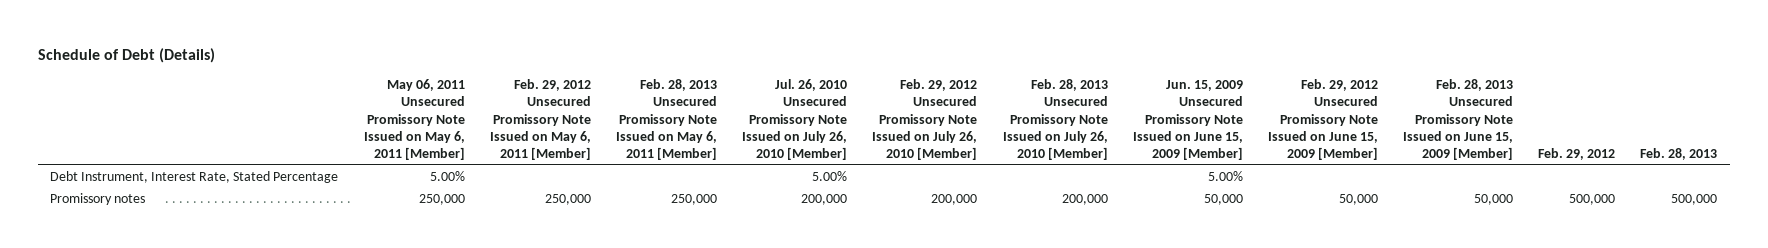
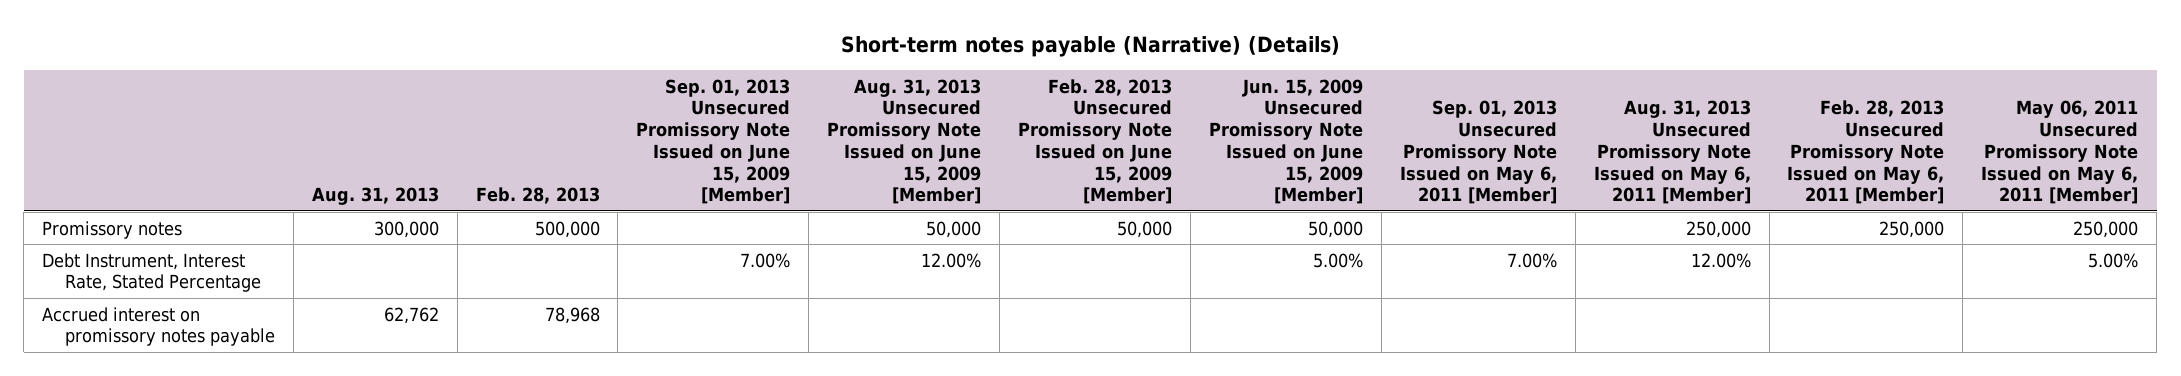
[37,47,215,63] Schedule of Debt (Details) -> [841,35,1341,57] Short-term notes payable (Narrative) (Details)
[489,79,591,161] Feb. 29, 2012 Unsecured Promissory Note Issued on May 6, 2011 [Member] -> none
[742,79,848,161] Jul. 26, 2010 Unsecured Promissory Note Issued on July 26, 2010 [Member] -> none
[872,79,978,161] Feb. 29, 2012 Unsecured Promissory Note Issued on July 26, 2010 [Member] -> none
[1002,79,1108,161] Feb. 28, 2013 Unsecured Promissory Note Issued on July 26, 2010 [Member] -> none
[1267,79,1378,161] Feb. 29, 2012 Unsecured Promissory Note Issued on June 15, 2009 [Member] -> none
[1538,148,1616,161] Feb. 29, 2012 -> none
none -> [311,187,439,206] Aug. 31, 2013
none -> [636,78,791,205] Sep. 01, 2013 Unsecured Promissory Note Issued on June 15, 2009 [Member]
none -> [827,78,982,205] Aug. 31, 2013 Unsecured Promissory Note Issued on June 15, 2009 [Member]
none -> [1399,100,1557,205] Sep. 01, 2013 Unsecured Promissory Note Issued on May 6, 2011 [Member]
none -> [1593,100,1751,205] Aug. 31, 2013 Unsecured Promissory Note Issued on May 6, 2011 [Member]
[50,171,339,184] Debt Instrument, Interest Rate, Stated Percentage -> [42,252,261,293] Debt Instrument, Interest Rate, Stated Percentage
none -> [42,306,275,347] Accrued interest on promissory notes payable

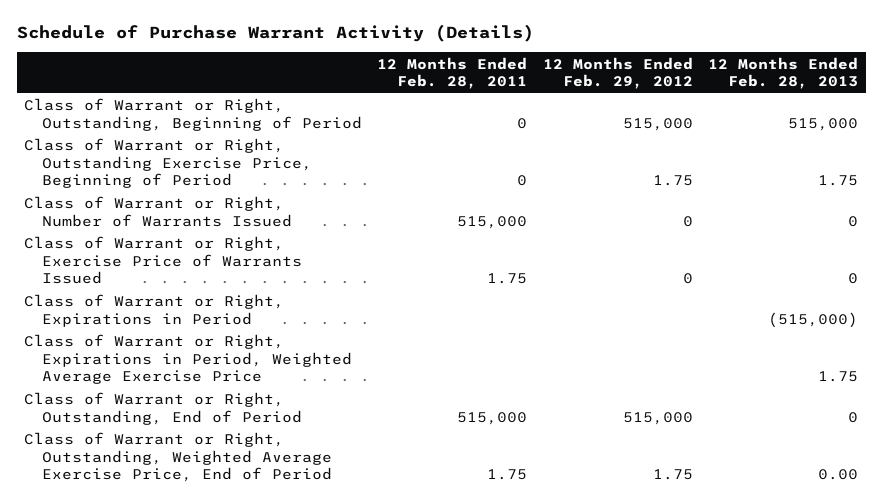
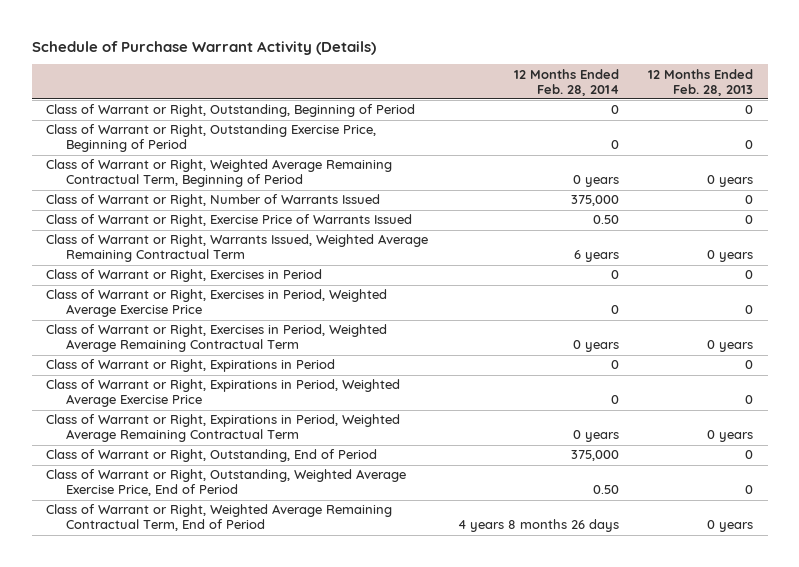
[377,56,528,90] 12 Months Ended Feb. 28, 2011 -> none
[542,56,693,90] 12 Months Ended Feb. 29, 2012 -> none
none -> [513,68,619,96] 12 Months Ended Feb. 28, 2014
[787,117,858,131] 515,000 -> [745,105,754,115] 0
[817,175,858,187] 1.75 -> [745,140,754,150] 0
none -> [46,159,393,188] Class of Warrant or Right, Weighted Average Remaining Contractual Term, Beginning of Period
none -> [46,234,429,263] Class of Warrant or Right, Warrants Issued, Weighted Average Remaining Contractual Term
none -> [46,269,323,283] Class of Warrant or Right, Exercises in Period
none -> [46,289,388,318] Class of Warrant or Right, Exercises in Period, Weighted Average Exercise Price
none -> [46,324,388,353] Class of Warrant or Right, Exercises in Period, Weighted Average Remaining Contractual Term
[767,311,858,328] (515,000) -> [745,360,754,370] 0
[817,371,858,383] 1.75 -> [745,395,754,405] 0
none -> [46,414,401,443] Class of Warrant or Right, Expirations in Period, Weighted Average Remaining Contractual Term
[817,469,858,481] 0.00 -> [745,485,754,495] 0
none -> [46,504,393,532] Class of Warrant or Right, Weighted Average Remaining Contractual Term, End of Period

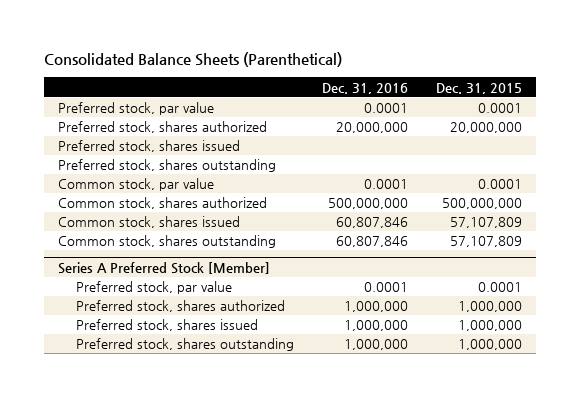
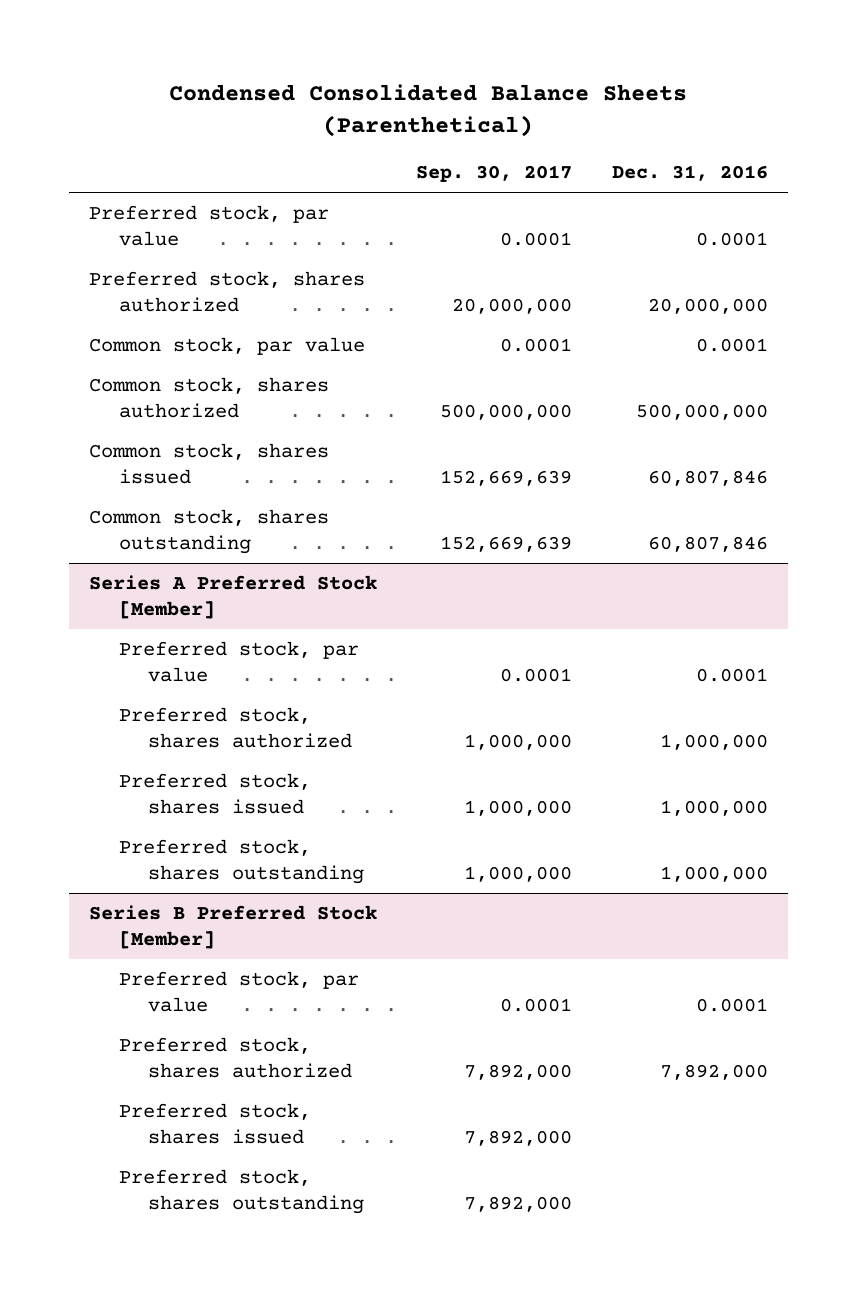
[43,52,342,68] Consolidated Balance Sheets (Parenthetical) -> [169,84,688,137] Condensed Consolidated Balance Sheets (Parenthetical)
[435,82,522,94] Dec. 31, 2015 -> none
none -> [416,165,573,183] Sep. 30, 2017
[57,140,240,153] Preferred stock, shares issued -> none
[57,159,276,173] Preferred stock, shares outstanding -> none
none -> [88,905,377,950] Series B Preferred Stock [Member]
none -> [118,971,359,1013] Preferred stock, par value
none -> [118,1037,353,1079] Preferred stock, shares authorized
none -> [118,1103,311,1145] Preferred stock, shares issued
none -> [118,1169,365,1215] Preferred stock, shares outstanding

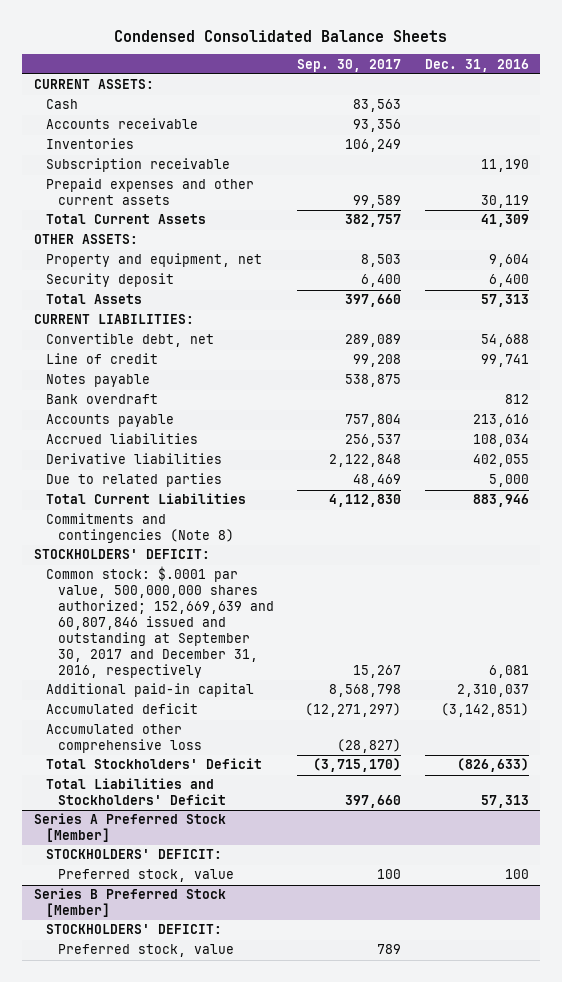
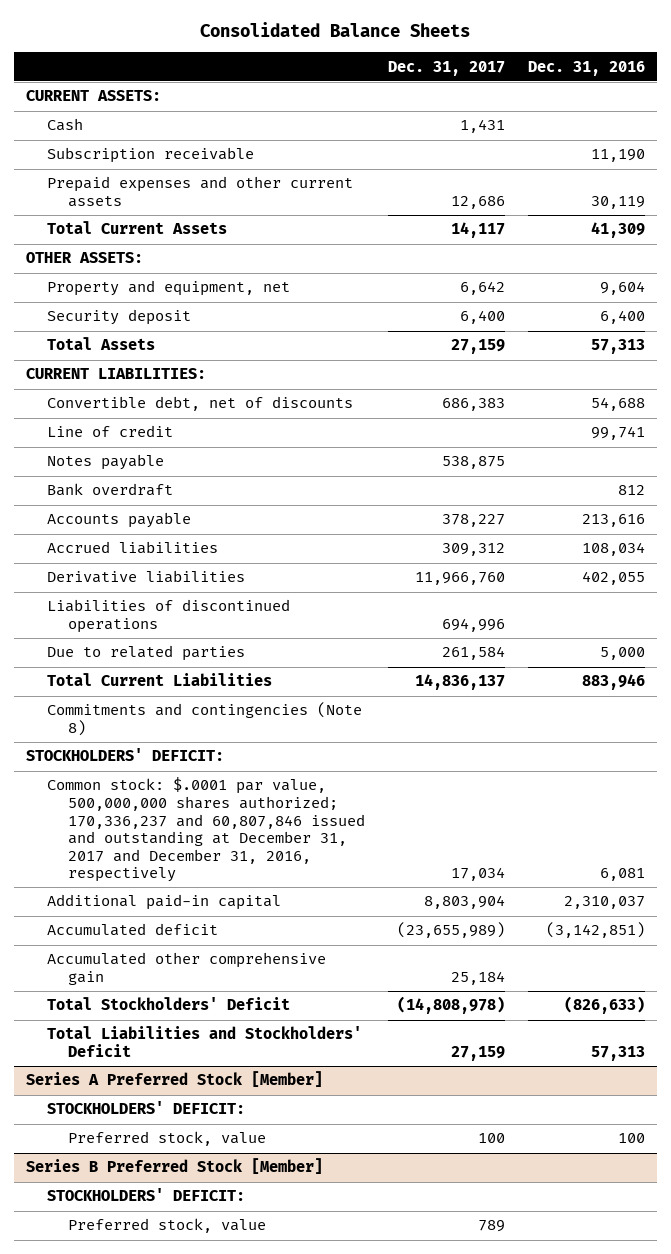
[114,29,448,42] Condensed Consolidated Balance Sheets -> [200,22,471,38] Consolidated Balance Sheets
[297,58,402,72] Sep. 30, 2017 -> none
none -> [388,60,506,76] Dec. 31, 2017
[45,118,198,130] Accounts receivable -> none
[45,138,134,150] Inventories -> none
[45,333,214,348] Convertible debt, net -> [46,396,353,412] Convertible debt, net of discounts
none -> [46,599,290,634] Liabilities of discontinued operations
[45,566,274,678] Common stock: $.0001 par value, 500,000,000 shares authorized; 152,669,639 and 60,807,846 issued and outstanding at September 30, 2017 and December 31, 2016, respectively -> [46,777,365,883] Common stock: $.0001 par value, 500,000,000 shares authorized; 170,336,237 and 60,807,846 issued and outstanding at December 31, 2017 and December 31, 2016, respectively
[45,724,202,754] Accumulated other comprehensive loss -> [46,952,326,986] Accumulated other comprehensive gain

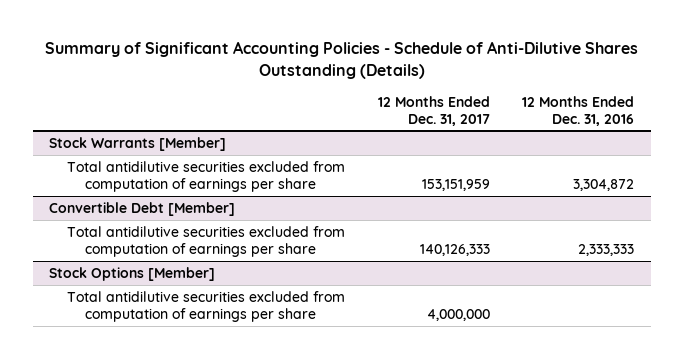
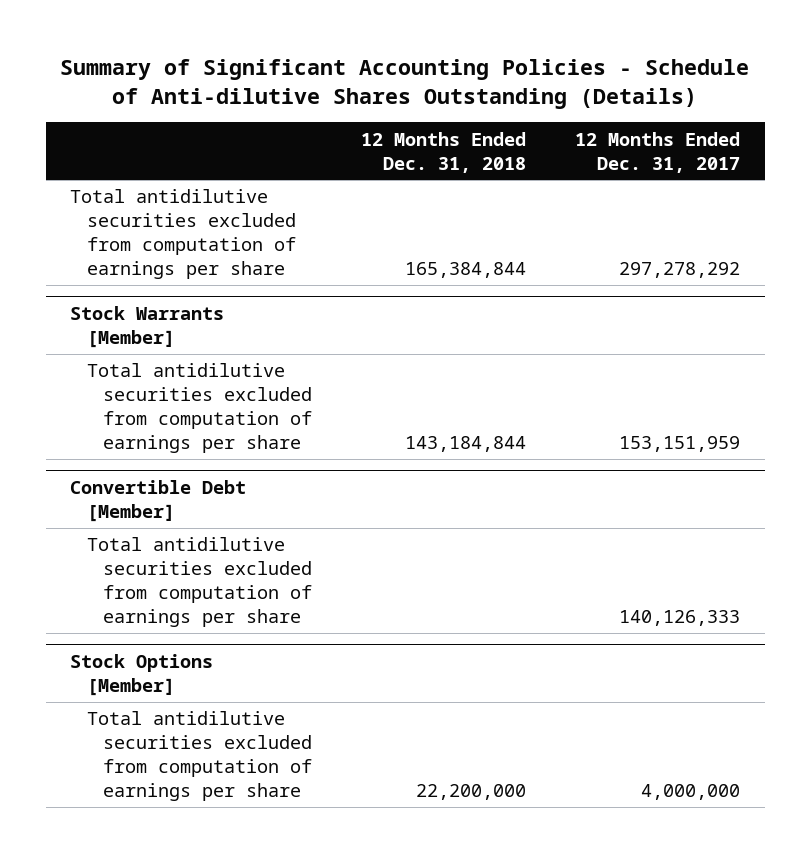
[44,41,638,79] Summary of Significant Accounting Policies - Schedule of Anti-Dilutive Shares Outstanding (Details) -> [60,58,750,109] Summary of Significant Accounting Policies - Schedule of Anti-dilutive Shares Outstanding (Details)
[522,95,635,126] 12 Months Ended Dec. 31, 2016 -> none
none -> [361,131,527,173] 12 Months Ended Dec. 31, 2018
none -> [70,189,296,280] Total antidilutive securities excluded from computation of earnings per share

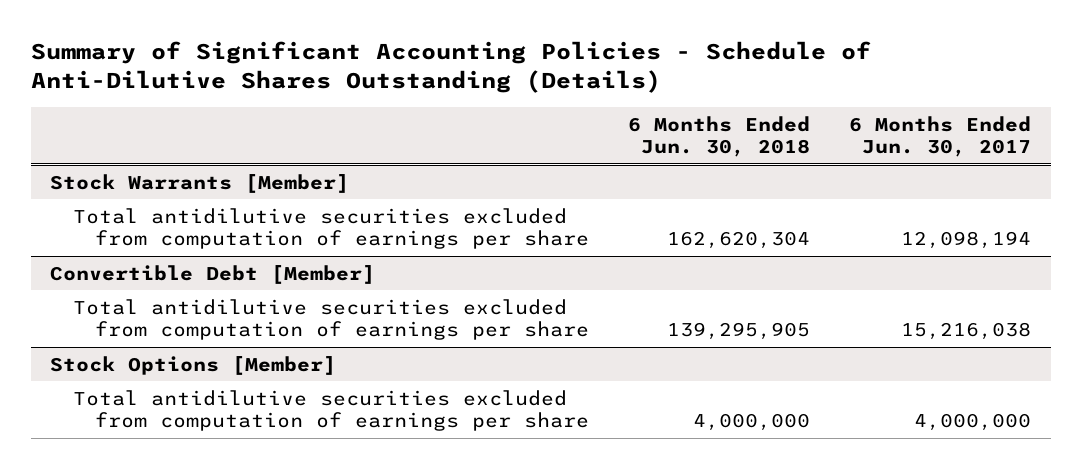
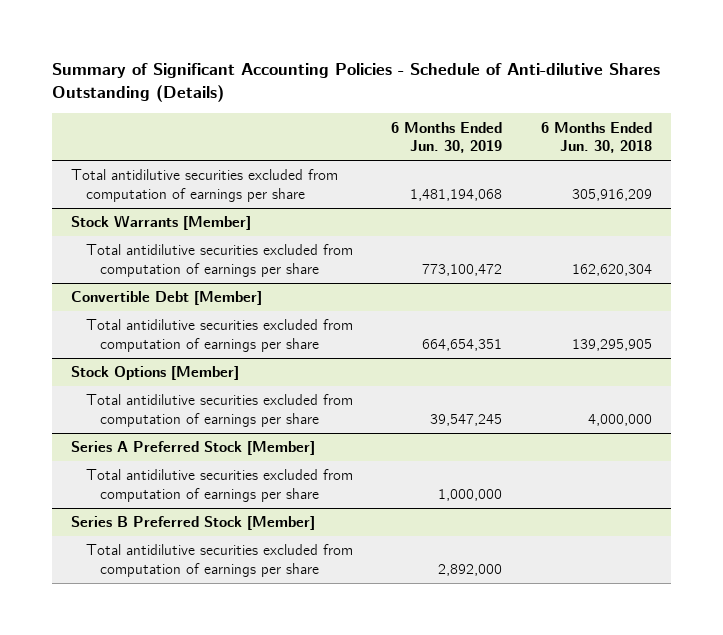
[30,41,871,94] Summary of Significant Accounting Policies - Schedule of Anti-Dilutive Shares Outstanding (Details) -> [51,63,660,103] Summary of Significant Accounting Policies - Schedule of Anti-dilutive Shares Outstanding (Details)
[849,115,1032,158] 6 Months Ended Jun. 30, 2017 -> none
none -> [391,121,503,154] 6 Months Ended Jun. 30, 2019
none -> [71,169,339,202] Total antidilutive securities excluded from computation of earnings per share
none -> [71,441,316,456] Series A Preferred Stock [Member]
none -> [85,469,353,502] Total antidilutive securities excluded from computation of earnings per share
none -> [71,516,316,531] Series B Preferred Stock [Member]
none -> [85,544,353,577] Total antidilutive securities excluded from computation of earnings per share

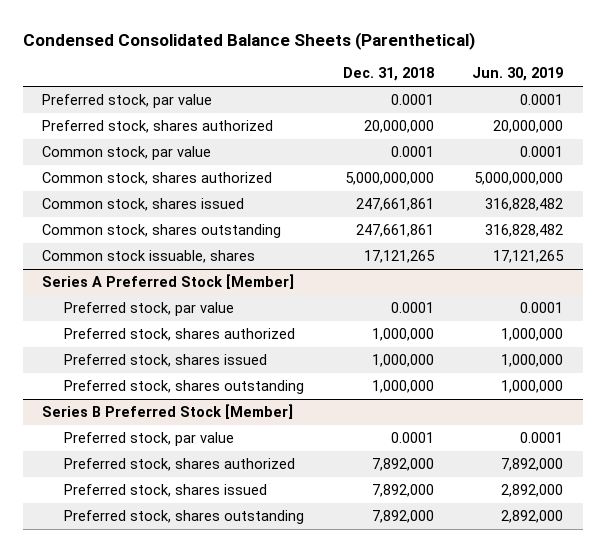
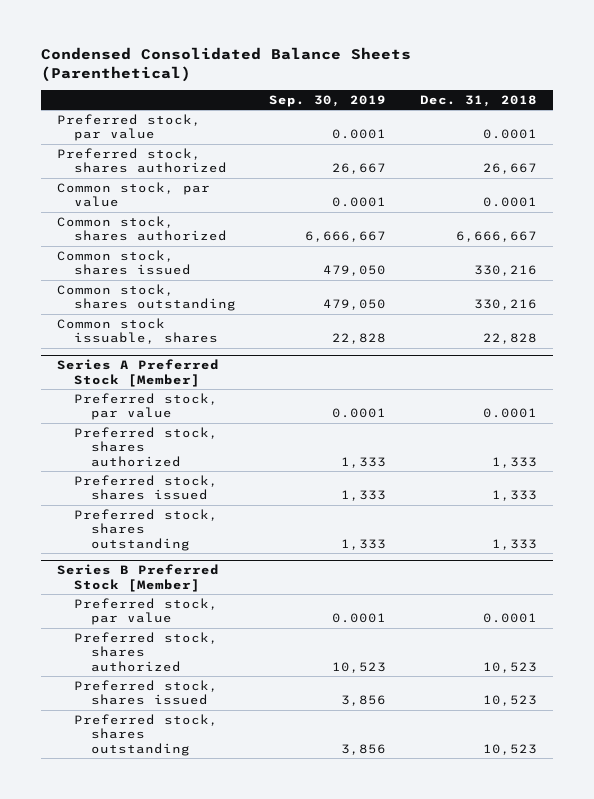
[472,67,564,82] Jun. 30, 2019 -> none
none -> [269,94,387,107] Sep. 30, 2019
[363,120,434,134] 20,000,000 -> [482,163,537,175] 26,667
[344,172,434,186] 5,000,000,000 -> [455,231,537,243] 6,666,667
[355,198,434,212] 247,661,861 -> [473,265,537,277] 330,216
[355,224,434,238] 247,661,861 -> [473,299,537,311] 330,216
[363,250,435,264] 17,121,265 -> [482,333,537,345] 22,828
[371,328,434,342] 1,000,000 -> [491,456,537,468] 1,333
[371,354,434,368] 1,000,000 -> [491,490,537,502] 1,333
[371,380,434,394] 1,000,000 -> [491,538,537,550] 1,333
[371,458,434,472] 7,892,000 -> [482,661,537,673] 10,523
[371,484,434,498] 7,892,000 -> [482,695,537,707] 10,523
[371,510,434,524] 7,892,000 -> [482,743,537,755] 10,523

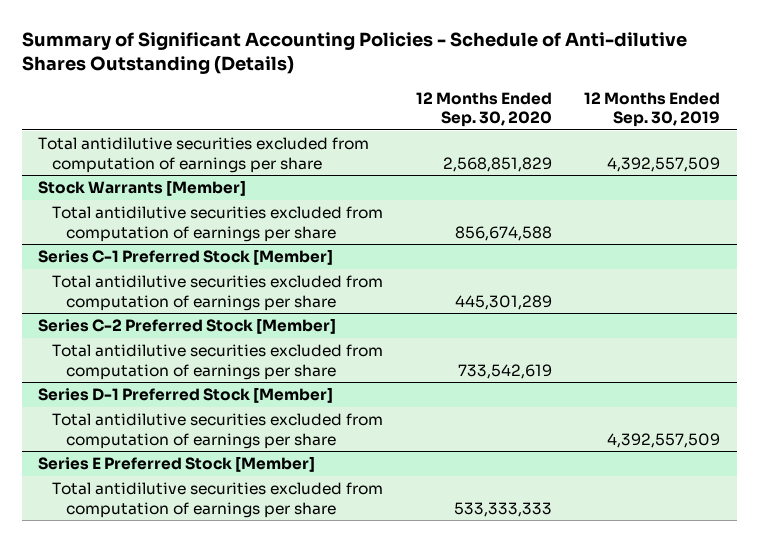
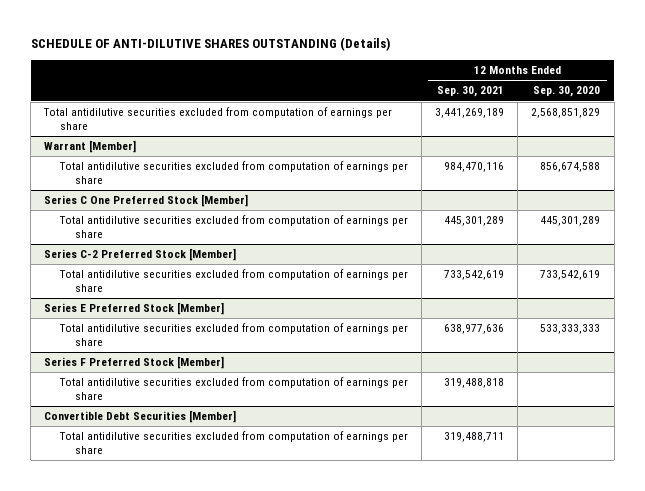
[21,32,687,75] Summary of Significant Accounting Policies - Schedule of Anti-dilutive Shares Outstanding (Details) -> [30,37,390,52] SCHEDULE OF ANTI-DILUTIVE SHARES OUTSTANDING (Details)
[584,91,721,127] 12 Months Ended Sep. 30, 2019 -> none
none -> [437,86,505,98] Sep. 30, 2021
[38,180,247,197] Stock Warrants [Member] -> [44,140,137,154] Warrant [Member]
[38,249,334,266] Series C-1 Preferred Stock [Member] -> [44,194,249,208] Series C One Preferred Stock [Member]
[38,387,334,404] Series D-1 Preferred Stock [Member] -> none
[52,413,384,449] Total antidilutive securities excluded from computation of earnings per share -> none
none -> [44,356,225,370] Series F Preferred Stock [Member]
none -> [58,377,408,400] Total antidilutive securities excluded from computation of earnings per share
none -> [44,410,237,424] Convertible Debt Securities [Member]
none -> [58,431,408,454] Total antidilutive securities excluded from computation of earnings per share

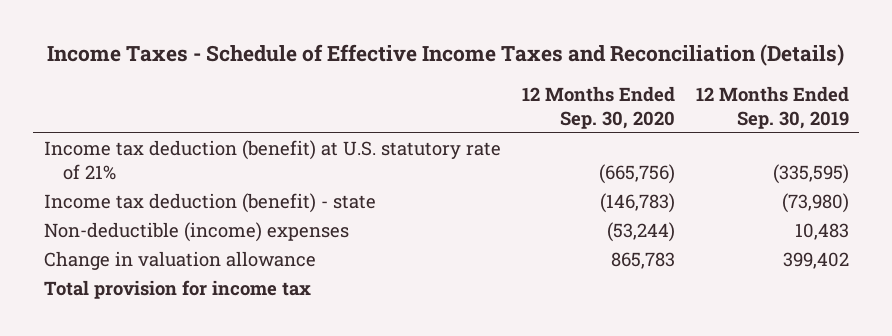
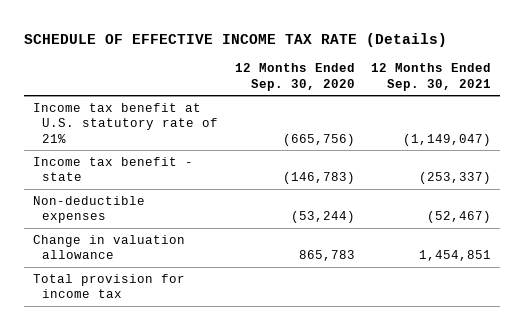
[47,44,845,67] Income Taxes - Schedule of Effective Income Taxes and Reconciliation (Details) -> [24,32,448,47] SCHEDULE OF EFFECTIVE INCOME TAX RATE (Details)
[695,85,849,129] 12 Months Ended Sep. 30, 2019 -> none
none -> [371,63,492,92] 12 Months Ended Sep. 30, 2021
[43,140,501,180] Income tax deduction (benefit) at U.S. statutory rate of 21% -> [32,102,218,144] Income tax benefit at U.S. statutory rate of 21%
[43,193,376,214] Income tax deduction (benefit) - state -> [32,156,193,182] Income tax benefit - state
[43,222,349,243] Non-deductible (income) expenses -> [32,195,145,224] Non-deductible expenses

